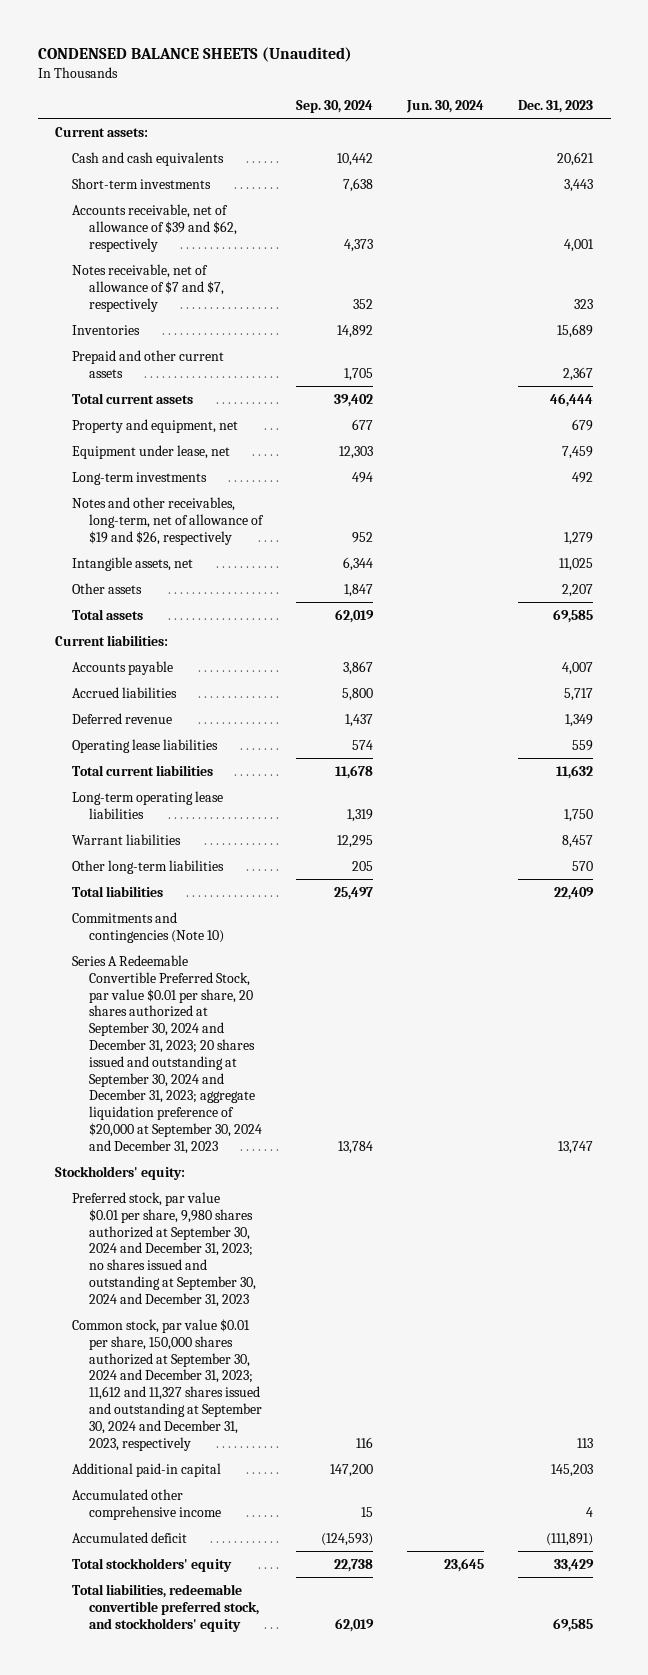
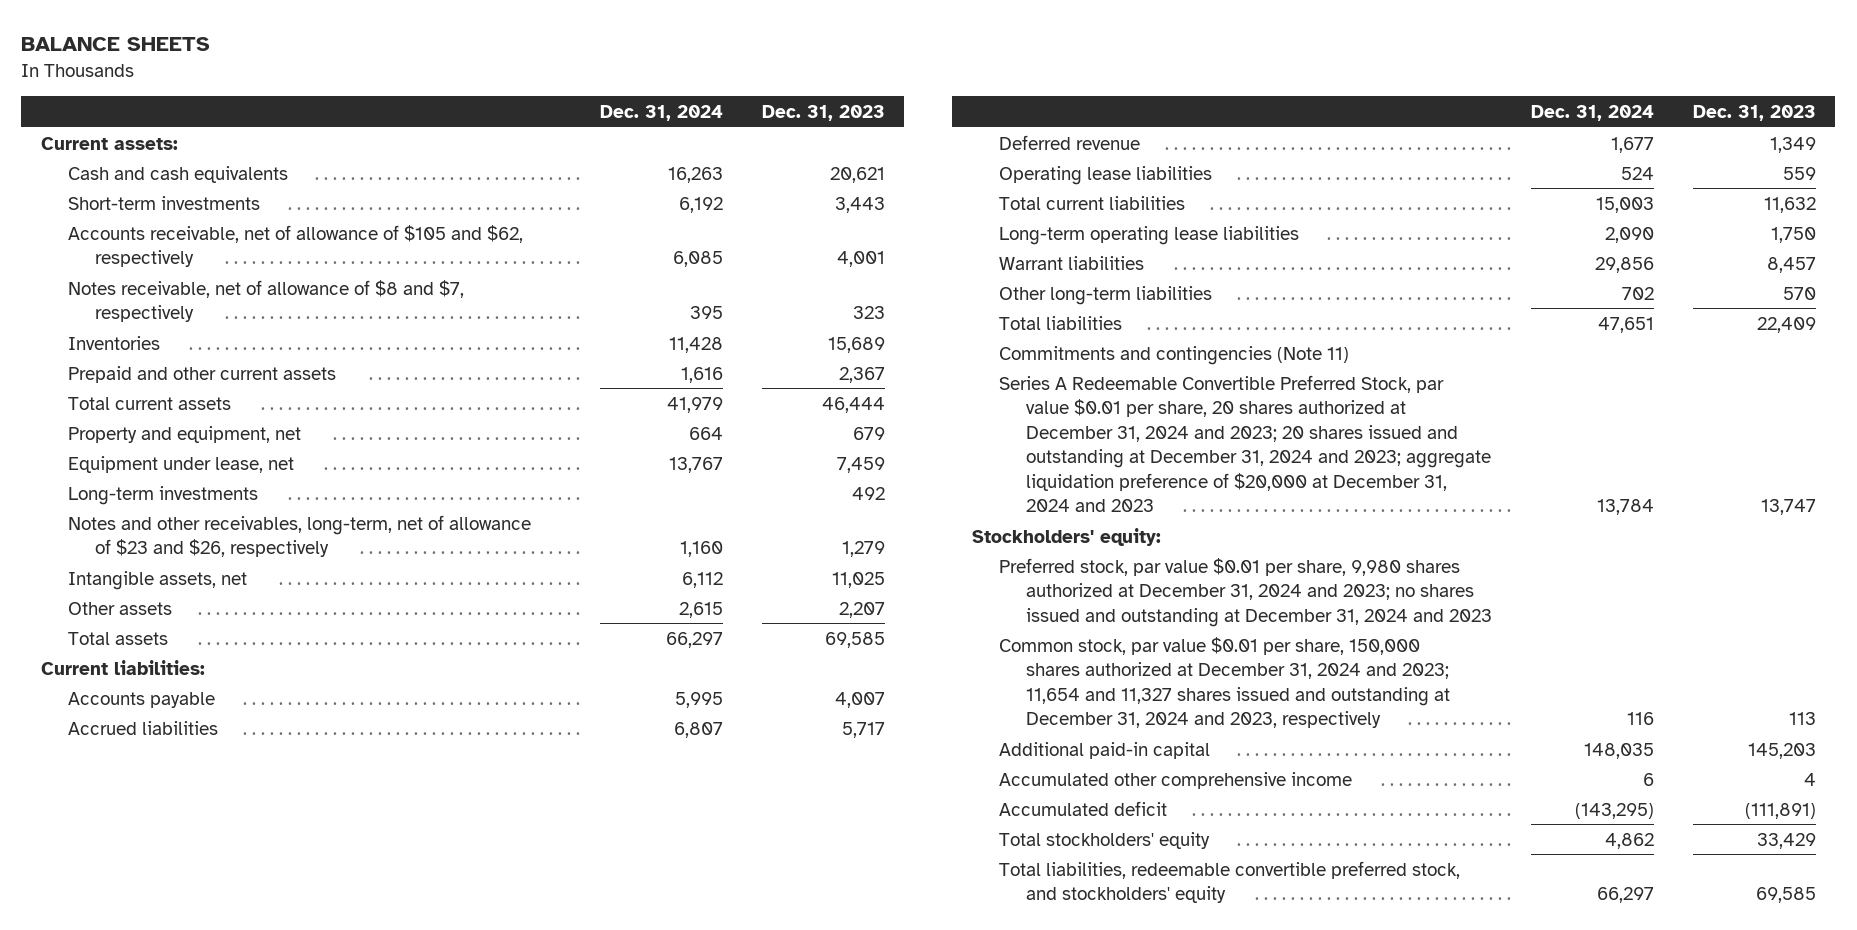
[37,47,352,63] CONDENSED BALANCE SHEETS (Unaudited) -> [21,37,211,52] BALANCE SHEETS
[296,99,374,113] Sep. 30, 2024 -> none
[406,99,485,113] Jun. 30, 2024 -> none
none -> [599,104,723,121] Dec. 31, 2024
[71,203,237,252] Accounts receivable, net of allowance of $39 and $62, respectively -> [67,224,523,268] Accounts receivable, net of allowance of $105 and $62, respectively
[71,263,224,312] Notes receivable, net of allowance of $7 and $7, respectively -> [67,279,464,323] Notes receivable, net of allowance of $8 and $7, respectively
[71,496,264,545] Notes and other receivables, long-term, net of allowance of $19 and $26, respectively -> [67,514,531,558] Notes and other receivables, long-term, net of allowance of $23 and $26, respectively
[71,911,224,943] Commitments and contingencies (Note 10) -> [998,345,1349,365] Commitments and contingencies (Note 11)
[71,954,262,1154] Series A Redeemable Convertible Preferred Stock, par value $0.01 per share, 20 shares authorized at September 30, 2024 and December 31, 2023; 20 shares issued and outstanding at September 30, 2024 and December 31, 2023; aggregate liquidation preference of $20,000 at September 30, 2024 and December 31, 2023 -> [998,374,1491,513] Series A Redeemable Convertible Preferred Stock, par value $0.01 per share, 20 shares authorized at December 31, 2024 and 2023; 20 shares issued and outstanding at December 31, 2024 and 2023; aggregate liquidation preference of $20,000 at December 31, 2024 and 2023
[71,1191,256,1307] Preferred stock, par value $0.01 per share, 9,980 shares authorized at September 30, 2024 and December 31, 2023; no shares issued and outstanding at September 30, 2024 and December 31, 2023 -> [998,557,1492,627] Preferred stock, par value $0.01 per share, 9,980 shares authorized at December 31, 2024 and 2023; no shares issued and outstanding at December 31, 2024 and 2023
[71,1318,262,1451] Common stock, par value $0.01 per share, 150,000 shares authorized at September 30, 2024 and December 31, 2023; 11,612 and 11,327 shares issued and outstanding at September 30, 2024 and December 31, 2023, respectively -> [998,636,1450,729] Common stock, par value $0.01 per share, 150,000 shares authorized at December 31, 2024 and 2023; 11,654 and 11,327 shares issued and outstanding at December 31, 2024 and 2023, respectively

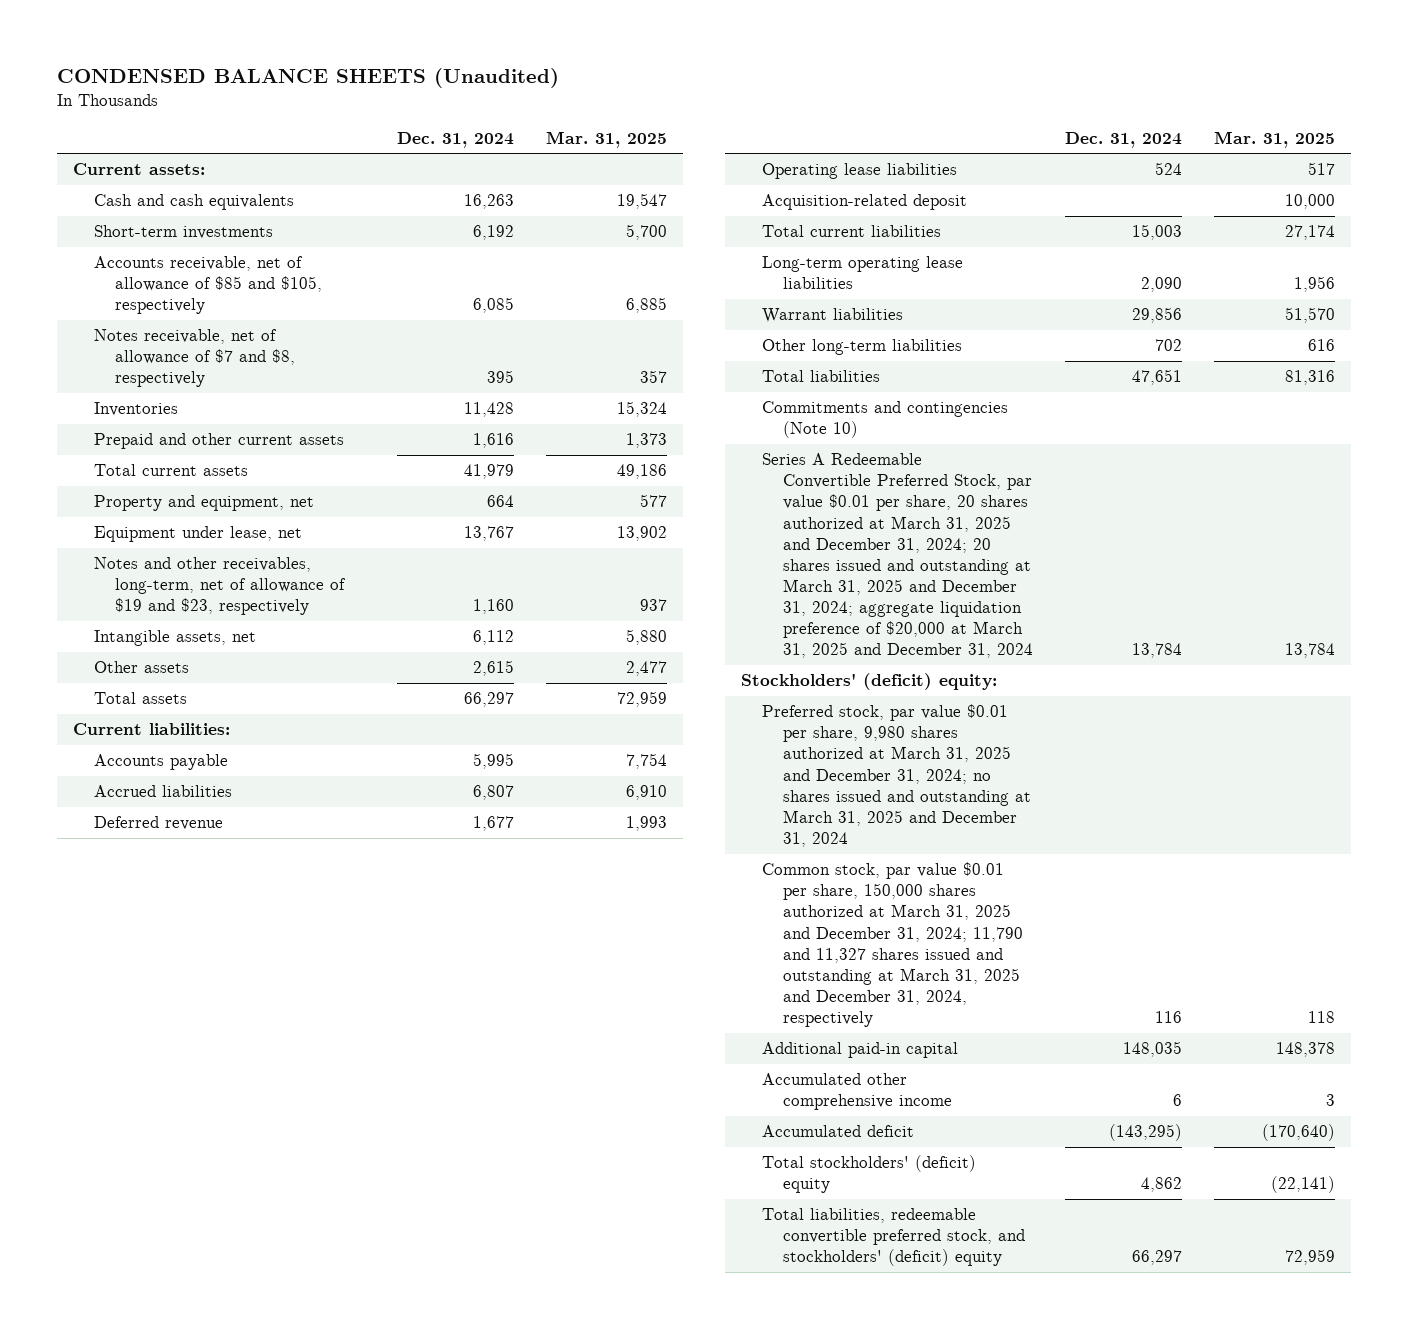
[21,37,211,52] BALANCE SHEETS -> [56,68,559,89] CONDENSED BALANCE SHEETS (Unaudited)
[761,104,885,121] Dec. 31, 2023 -> none
none -> [545,130,667,148] Mar. 31, 2025
[67,224,523,268] Accounts receivable, net of allowance of $105 and $62, respectively -> [93,256,322,315] Accounts receivable, net of allowance of $85 and $105, respectively
[67,279,464,323] Notes receivable, net of allowance of $8 and $7, respectively -> [93,329,295,388] Notes receivable, net of allowance of $7 and $8, respectively
[67,485,258,505] Long-term investments -> none
[67,514,531,558] Notes and other receivables, long-term, net of allowance of $23 and $26, respectively -> [93,557,346,616] Notes and other receivables, long-term, net of allowance of $19 and $23, respectively
none -> [761,194,967,211] Acquisition-related deposit
[998,345,1349,365] Commitments and contingencies (Note 11) -> [761,401,1008,439] Commitments and contingencies (Note 10)
[998,374,1491,513] Series A Redeemable Convertible Preferred Stock, par value $0.01 per share, 20 shares authorized at December 31, 2024 and 2023; 20 shares issued and outstanding at December 31, 2024 and 2023; aggregate liquidation preference of $20,000 at December 31, 2024 and 2023 -> [761,453,1033,659] Series A Redeemable Convertible Preferred Stock, par value $0.01 per share, 20 shares authorized at March 31, 2025 and December 31, 2024; 20 shares issued and outstanding at March 31, 2025 and December 31, 2024; aggregate liquidation preference of $20,000 at March 31, 2025 and December 31, 2024
[971,527,1161,546] Stockholders' equity: -> [740,673,997,691] Stockholders' (deficit) equity:
[998,557,1492,627] Preferred stock, par value $0.01 per share, 9,980 shares authorized at December 31, 2024 and 2023; no shares issued and outstanding at December 31, 2024 and 2023 -> [761,704,1031,847] Preferred stock, par value $0.01 per share, 9,980 shares authorized at March 31, 2025 and December 31, 2024; no shares issued and outstanding at March 31, 2025 and December 31, 2024
[998,636,1450,729] Common stock, par value $0.01 per share, 150,000 shares authorized at December 31, 2024 and 2023; 11,654 and 11,327 shares issued and outstanding at December 31, 2024 and 2023, respectively -> [761,862,1023,1027] Common stock, par value $0.01 per share, 150,000 shares authorized at March 31, 2025 and December 31, 2024; 11,790 and 11,327 shares issued and outstanding at March 31, 2025 and December 31, 2024, respectively
[998,831,1210,849] Total stockholders' equity -> [761,1155,976,1194] Total stockholders' (deficit) equity
[998,860,1460,904] Total liabilities, redeemable convertible preferred stock, and stockholders' equity -> [761,1208,1025,1267] Total liabilities, redeemable convertible preferred stock, and stockholders' (deficit) equity

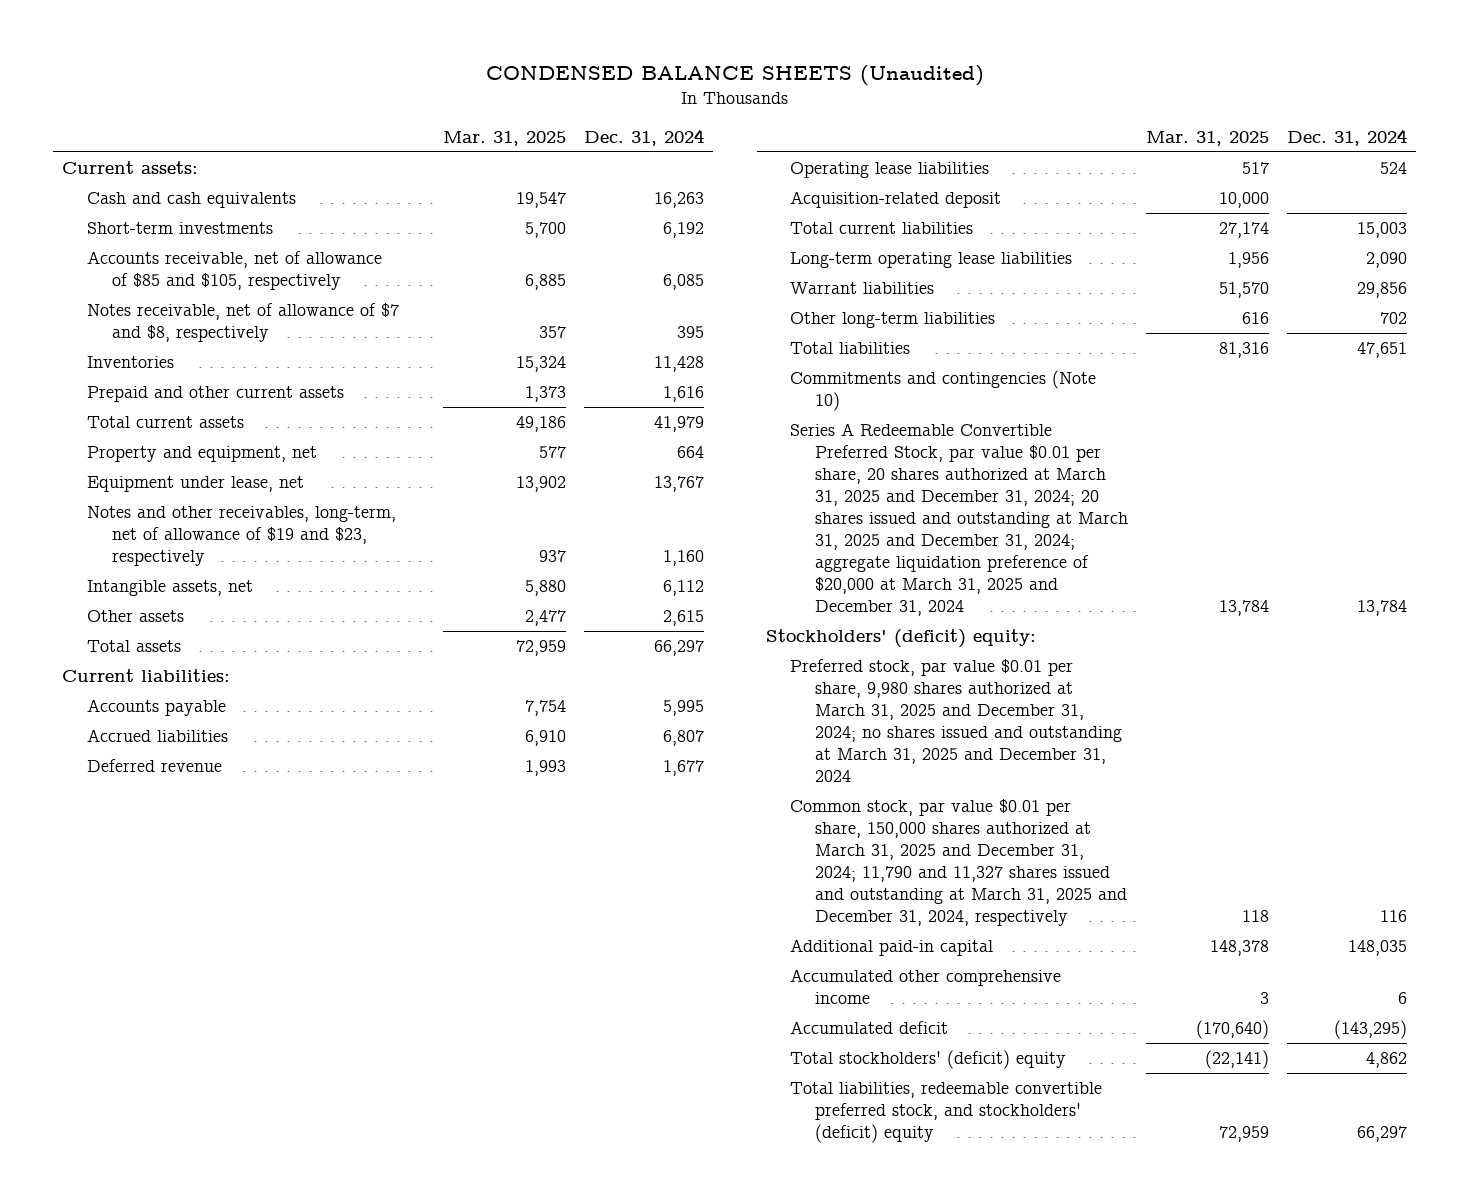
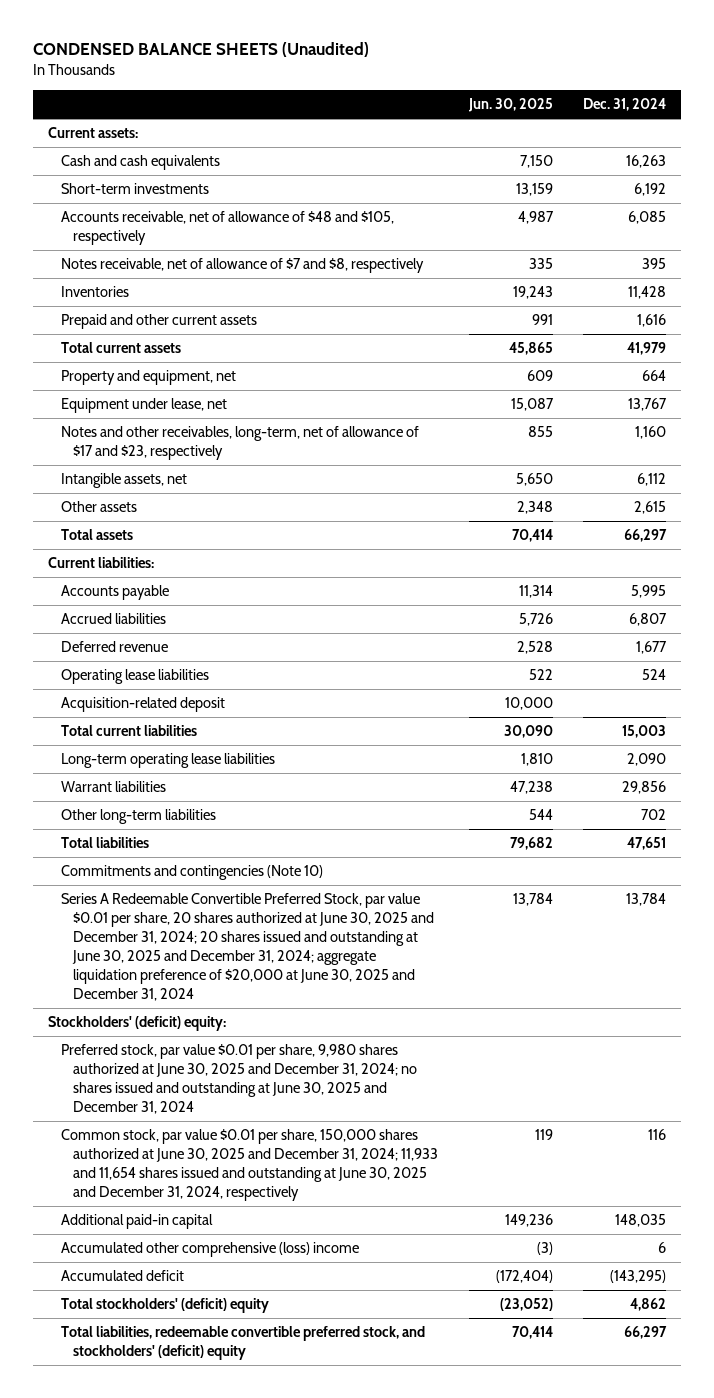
[442,130,566,146] Mar. 31, 2025 -> none
none -> [467,98,553,113] Jun. 30, 2025
[86,251,382,291] Accounts receivable, net of allowance of $85 and $105, respectively -> [60,211,394,246] Accounts receivable, net of allowance of $48 and $105, respectively
[86,506,396,567] Notes and other receivables, long-term, net of allowance of $19 and $23, respectively -> [60,426,419,461] Notes and other receivables, long-term, net of allowance of $17 and $23, respectively
[790,423,1129,616] Series A Redeemable Convertible Preferred Stock, par value $0.01 per share, 20 shares authorized at March 31, 2025 and December 31, 2024; 20 shares issued and outstanding at March 31, 2025 and December 31, 2024; aggregate liquidation preference of $20,000 at March 31, 2025 and December 31, 2024 -> [60,893,435,1002] Series A Redeemable Convertible Preferred Stock, par value $0.01 per share, 20 shares authorized at June 30, 2025 and December 31, 2024; 20 shares issued and outstanding at June 30, 2025 and December 31, 2024; aggregate liquidation preference of $20,000 at June 30, 2025 and December 31, 2024
[790,659,1123,782] Preferred stock, par value $0.01 per share, 9,980 shares authorized at March 31, 2025 and December 31, 2024; no shares issued and outstanding at March 31, 2025 and December 31, 2024 -> [60,1044,418,1115] Preferred stock, par value $0.01 per share, 9,980 shares authorized at June 30, 2025 and December 31, 2024; no shares issued and outstanding at June 30, 2025 and December 31, 2024
[790,799,1128,926] Common stock, par value $0.01 per share, 150,000 shares authorized at March 31, 2025 and December 31, 2024; 11,790 and 11,327 shares issued and outstanding at March 31, 2025 and December 31, 2024, respectively -> [60,1129,439,1202] Common stock, par value $0.01 per share, 150,000 shares authorized at June 30, 2025 and December 31, 2024; 11,933 and 11,654 shares issued and outstanding at June 30, 2025 and December 31, 2024, respectively
[790,969,1062,1005] Accumulated other comprehensive income -> [60,1242,359,1258] Accumulated other comprehensive (loss) income

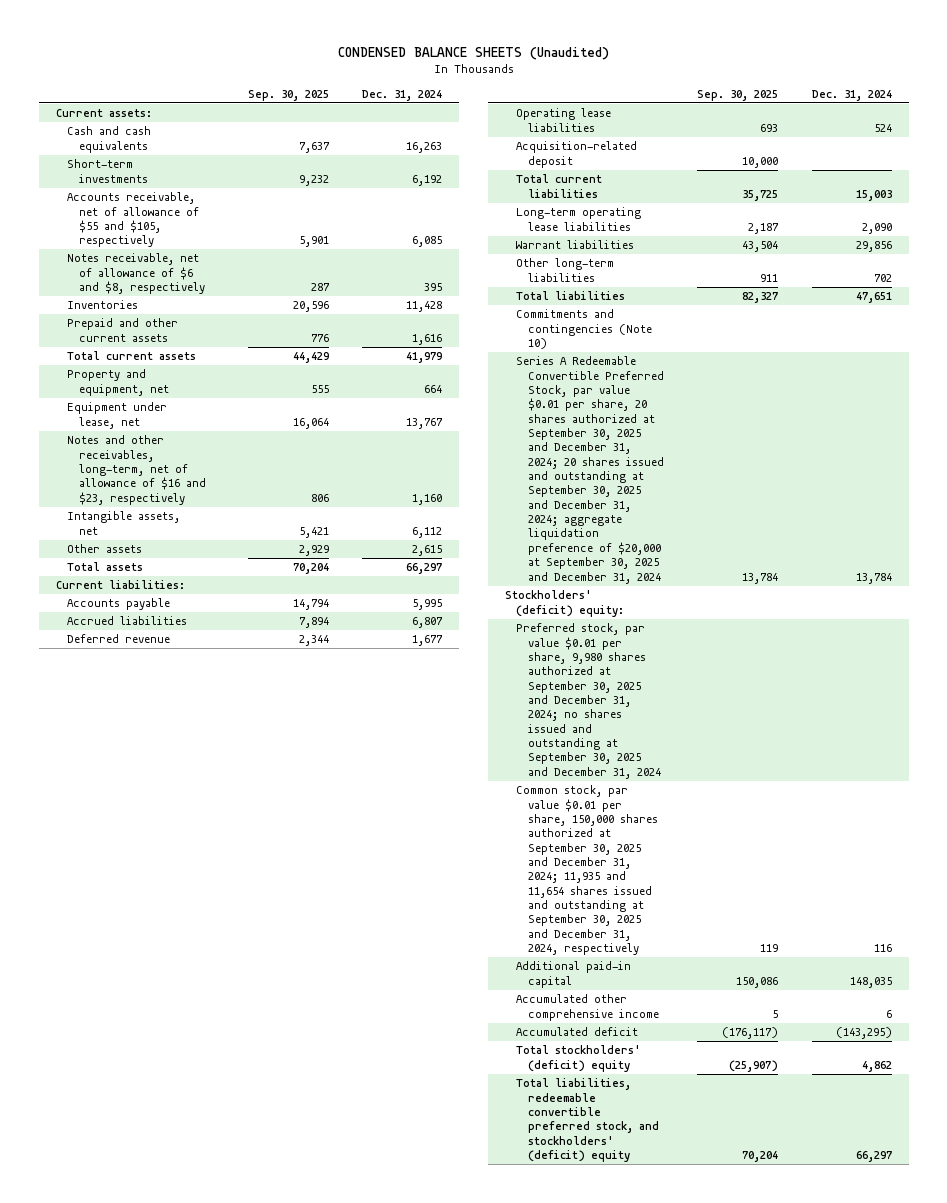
[467,98,553,113] Jun. 30, 2025 -> none
none -> [248,89,330,101] Sep. 30, 2025
[60,211,394,246] Accounts receivable, net of allowance of $48 and $105, respectively -> [67,192,199,248] Accounts receivable, net of allowance of $55 and $105, respectively
[60,258,424,274] Notes receivable, net of allowance of $7 and $8, respectively -> [67,253,205,294] Notes receivable, net of allowance of $6 and $8, respectively
[60,426,419,461] Notes and other receivables, long-term, net of allowance of $17 and $23, respectively -> [67,435,206,505] Notes and other receivables, long-term, net of allowance of $16 and $23, respectively
[60,893,435,1002] Series A Redeemable Convertible Preferred Stock, par value $0.01 per share, 20 shares authorized at June 30, 2025 and December 31, 2024; 20 shares issued and outstanding at June 30, 2025 and December 31, 2024; aggregate liquidation preference of $20,000 at June 30, 2025 and December 31, 2024 -> [516,356,665,584] Series A Redeemable Convertible Preferred Stock, par value $0.01 per share, 20 shares authorized at September 30, 2025 and December 31, 2024; 20 shares issued and outstanding at September 30, 2025 and December 31, 2024; aggregate liquidation preference of $20,000 at September 30, 2025 and December 31, 2024
[60,1044,418,1115] Preferred stock, par value $0.01 per share, 9,980 shares authorized at June 30, 2025 and December 31, 2024; no shares issued and outstanding at June 30, 2025 and December 31, 2024 -> [516,623,662,779] Preferred stock, par value $0.01 per share, 9,980 shares authorized at September 30, 2025 and December 31, 2024; no shares issued and outstanding at September 30, 2025 and December 31, 2024
[60,1129,439,1202] Common stock, par value $0.01 per share, 150,000 shares authorized at June 30, 2025 and December 31, 2024; 11,933 and 11,654 shares issued and outstanding at June 30, 2025 and December 31, 2024, respectively -> [516,785,659,956] Common stock, par value $0.01 per share, 150,000 shares authorized at September 30, 2025 and December 31, 2024; 11,935 and 11,654 shares issued and outstanding at September 30, 2025 and December 31, 2024, respectively
[60,1242,359,1258] Accumulated other comprehensive (loss) income -> [516,994,660,1021] Accumulated other comprehensive income

